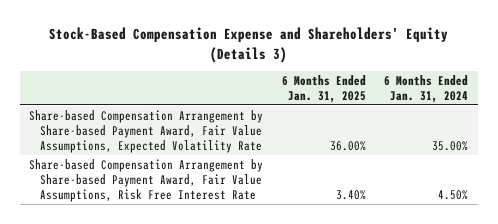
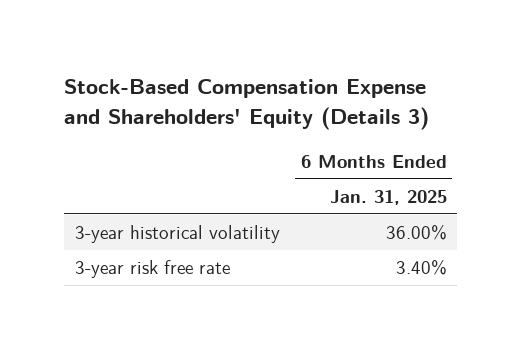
[384,74,469,103] 6 Months Ended Jan. 31, 2024 -> none
[29,109,264,153] Share-based Compensation Arrangement by Share-based Payment Award, Fair Value Assumptions, Expected Volatility Rate -> [74,225,280,244] 3-year historical volatility
[29,158,264,202] Share-based Compensation Arrangement by Share-based Payment Award, Fair Value Assumptions, Risk Free Interest Rate -> [74,260,230,279] 3-year risk free rate

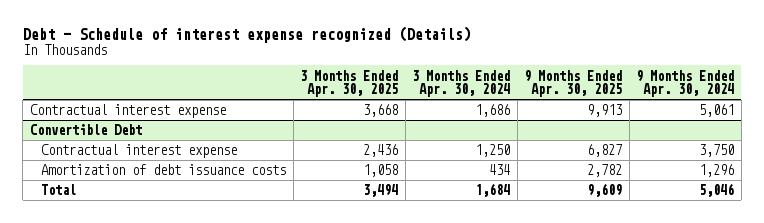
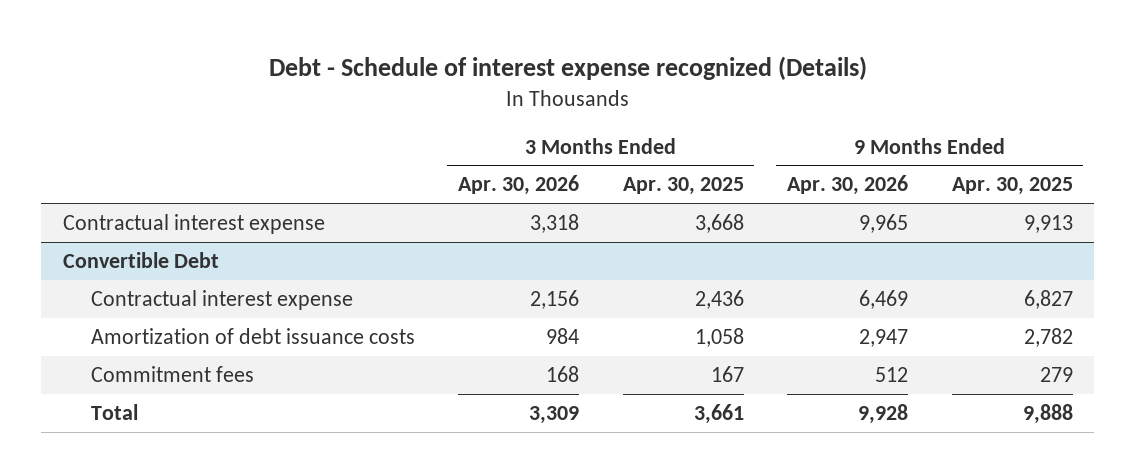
[412,69,511,98] 3 Months Ended Apr. 30, 2024 -> none
[636,69,735,98] 9 Months Ended Apr. 30, 2024 -> none
none -> [458,175,580,196] Apr. 30, 2026
none -> [787,175,909,196] Apr. 30, 2026
none -> [90,366,254,383] Commitment fees
[363,184,399,198] 3,494 -> [693,404,744,425] 3,661
[587,183,623,198] 9,609 -> [1022,404,1073,425] 9,888

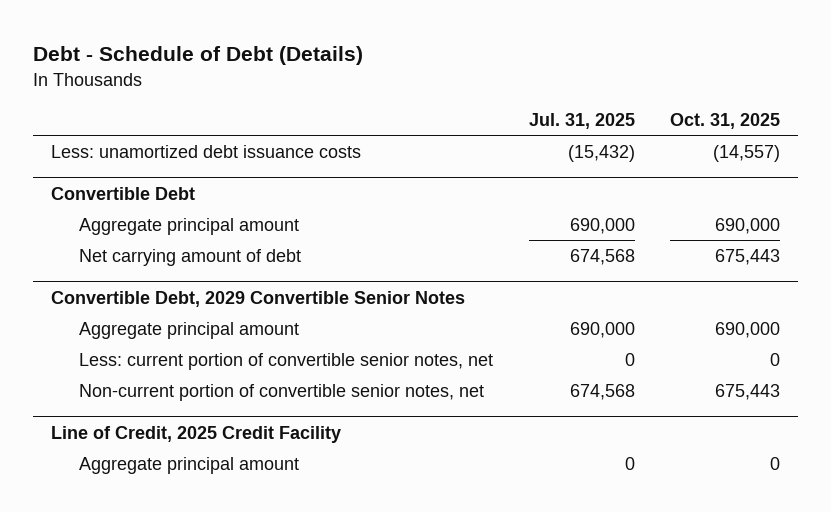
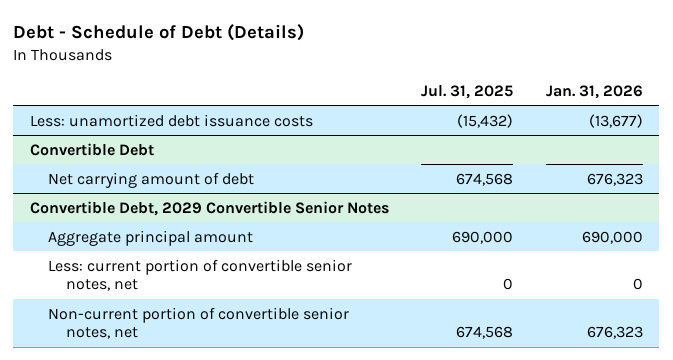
[669,113,780,130] Oct. 31, 2025 -> none
none -> [545,84,643,99] Jan. 31, 2026
[79,217,300,235] Aggregate principal amount -> none
[50,425,341,443] Line of Credit, 2025 Credit Facility -> none
[79,456,300,474] Aggregate principal amount -> none

